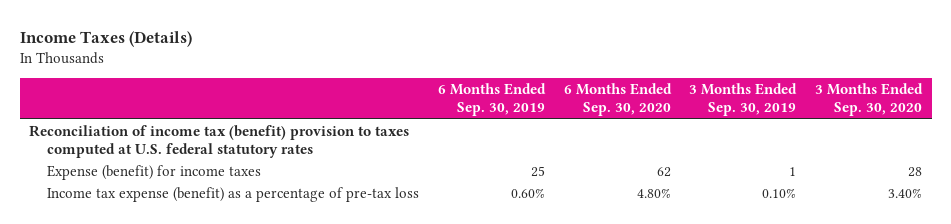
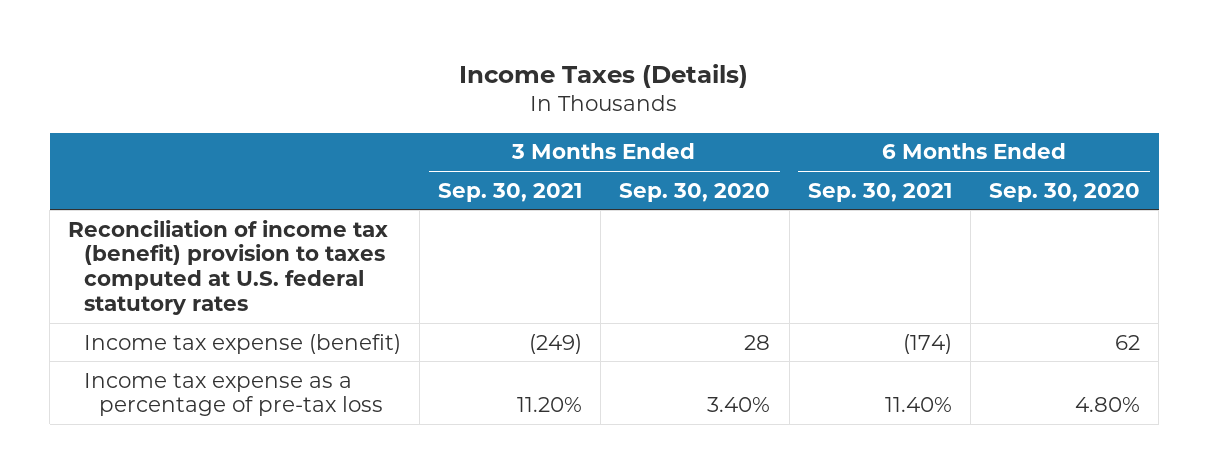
[438,83,547,117] 6 Months Ended Sep. 30, 2019 -> none
[689,83,798,117] 3 Months Ended Sep. 30, 2019 -> none
none -> [437,182,582,202] Sep. 30, 2021
none -> [807,182,952,202] Sep. 30, 2021
[47,165,262,181] Expense (benefit) for income taxes -> [83,333,401,354] Income tax expense (benefit)
[47,187,420,203] Income tax expense (benefit) as a percentage of pre-tax loss -> [83,372,383,417] Income tax expense as a percentage of pre-tax loss

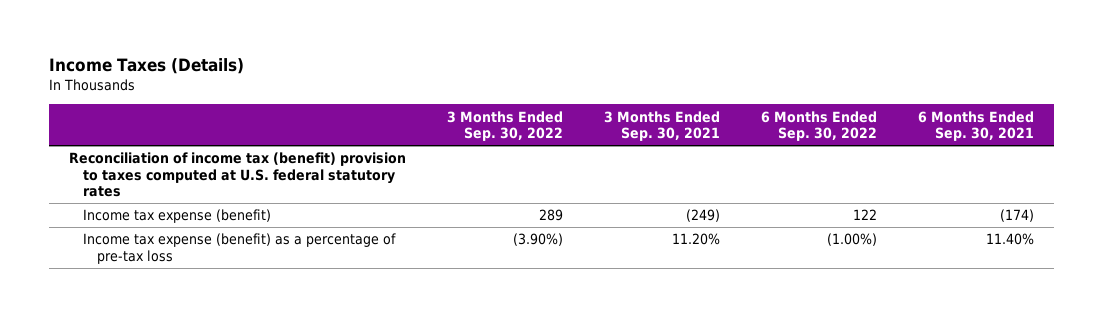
[619,182,771,202] Sep. 30, 2020 -> none
[989,182,1141,202] Sep. 30, 2020 -> none
none -> [447,110,564,142] 3 Months Ended Sep. 30, 2022
none -> [760,110,877,142] 6 Months Ended Sep. 30, 2022
[83,372,383,417] Income tax expense as a percentage of pre-tax loss -> [83,233,397,264] Income tax expense (benefit) as a percentage of pre-tax loss

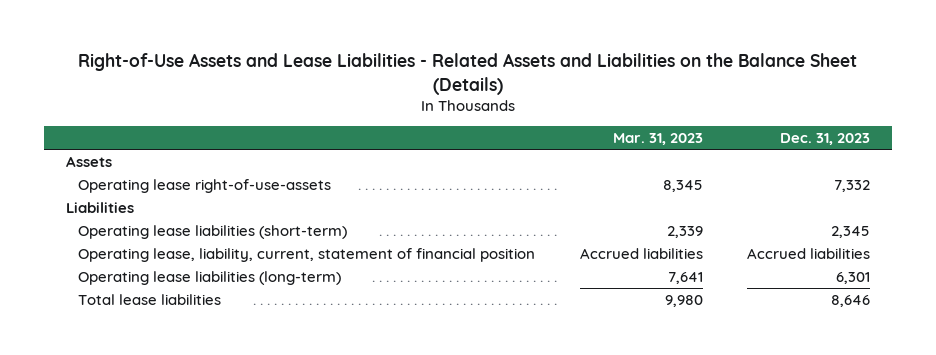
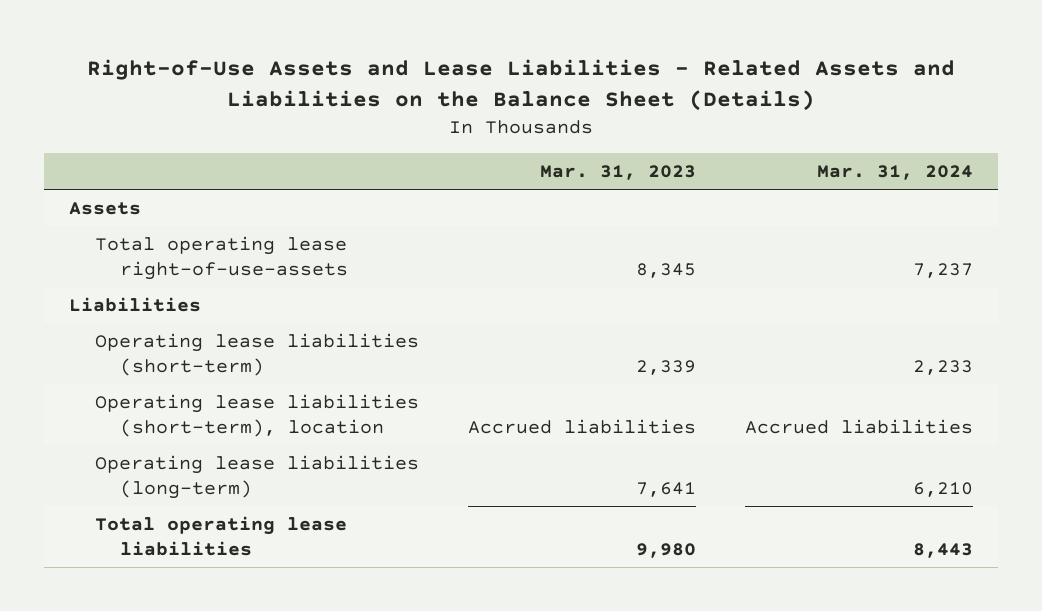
[780,133,871,146] Dec. 31, 2023 -> none
none -> [817,164,974,180] Mar. 31, 2024
[78,179,332,194] Operating lease right-of-use-assets -> [94,235,349,280] Total operating lease right-of-use-assets
[78,248,536,263] Operating lease, liability, current, statement of financial position -> [94,393,419,437] Operating lease liabilities (short-term), location
[78,294,222,306] Total lease liabilities -> [94,515,347,556] Total operating lease liabilities

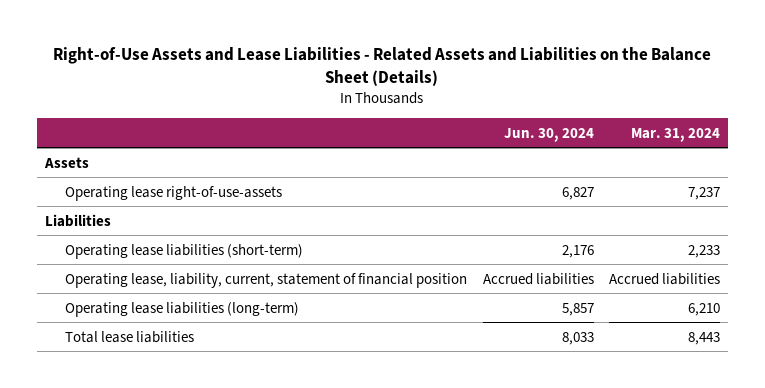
[539,164,696,180] Mar. 31, 2023 -> none
none -> [503,127,594,142] Jun. 30, 2024
[94,235,349,280] Total operating lease right-of-use-assets -> [65,185,283,201] Operating lease right-of-use-assets
[94,393,419,437] Operating lease liabilities (short-term), location -> [65,272,468,288] Operating lease, liability, current, statement of financial position
[94,515,347,556] Total operating lease liabilities -> [65,330,195,343] Total lease liabilities

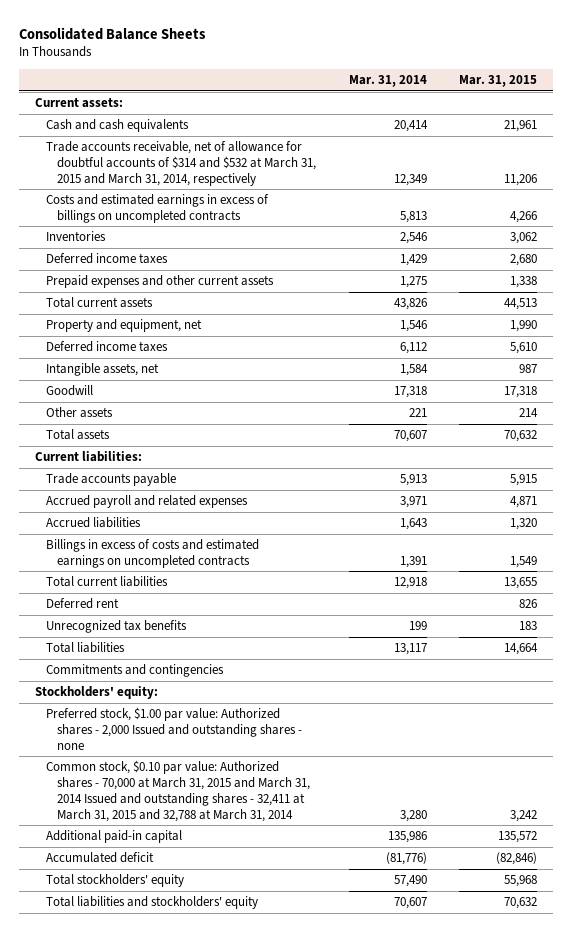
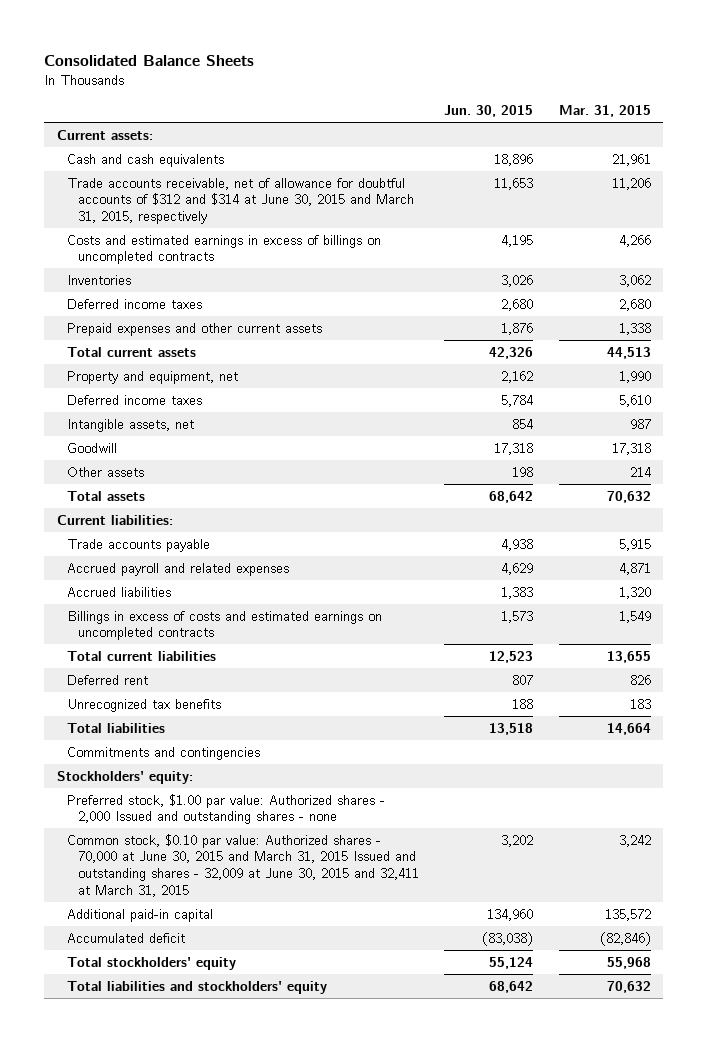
[348,75,427,88] Mar. 31, 2014 -> none
none -> [444,105,534,118] Jun. 30, 2015
[46,140,317,186] Trade accounts receivable, net of allowance for doubtful accounts of $314 and $532 at March 31, 2015 and March 31, 2014, respectively -> [67,177,414,225] Trade accounts receivable, net of allowance for doubtful accounts of $312 and $314 at June 30, 2015 and March 31, 2015, respectively
[46,759,311,822] Common stock, $0.10 par value: Authorized shares - 70,000 at March 31, 2015 and March 31, 2014 Issued and outstanding shares - 32,411 at March 31, 2015 and 32,788 at March 31, 2014 -> [67,833,419,897] Common stock, $0.10 par value: Authorized shares - 70,000 at June 30, 2015 and March 31, 2015 Issued and outstanding shares - 32,009 at June 30, 2015 and 32,411 at March 31, 2015

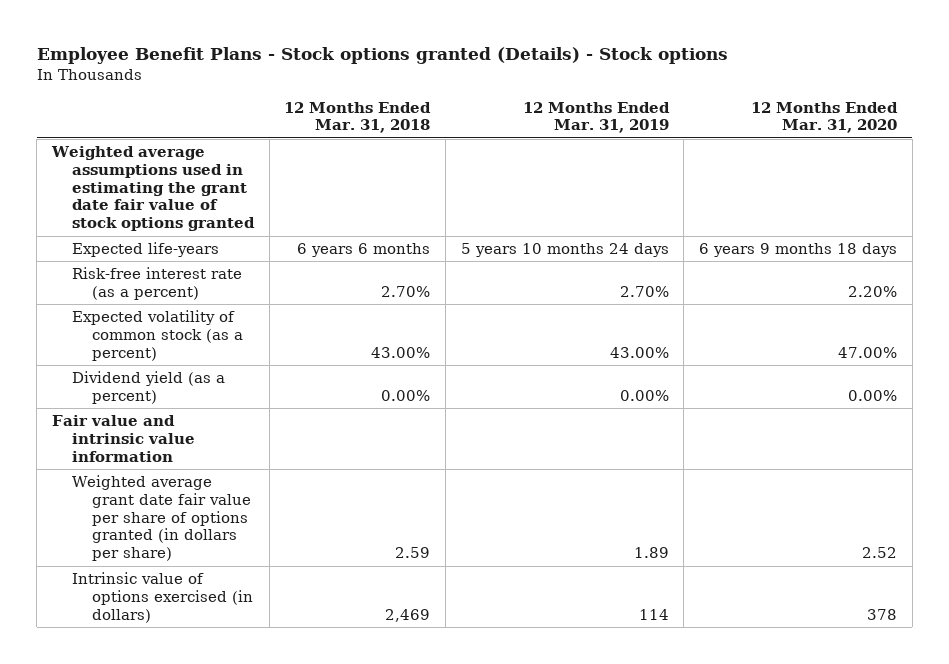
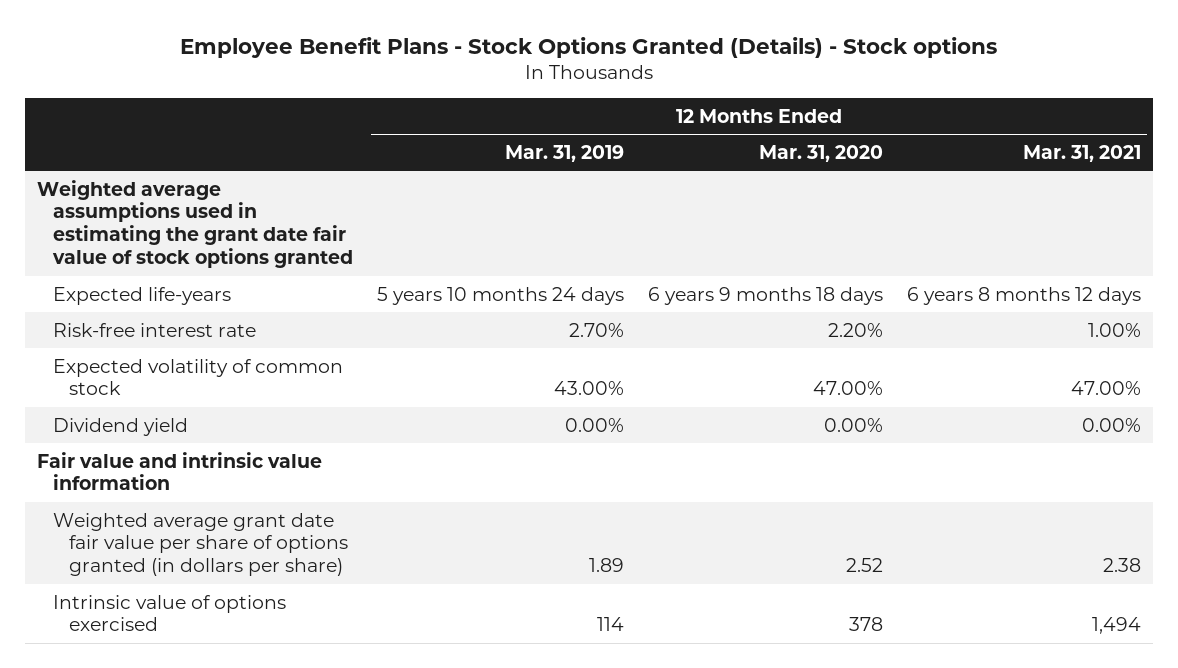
[36,46,728,64] Employee Benefit Plans - Stock options granted (Details) - Stock options -> [179,36,997,58] Employee Benefit Plans - Stock Options Granted (Details) - Stock options
[284,101,432,134] 12 Months Ended Mar. 31, 2018 -> none
none -> [1022,144,1141,162] Mar. 31, 2021
[71,267,242,300] Risk-free interest rate (as a percent) -> [53,322,257,337] Risk-free interest rate
[71,310,243,361] Expected volatility of common stock (as a percent) -> [53,358,344,396] Expected volatility of common stock
[71,371,225,404] Dividend yield (as a percent) -> [53,417,189,436] Dividend yield
[71,572,253,623] Intrinsic value of options exercised (in dollars) -> [53,594,287,632] Intrinsic value of options exercised

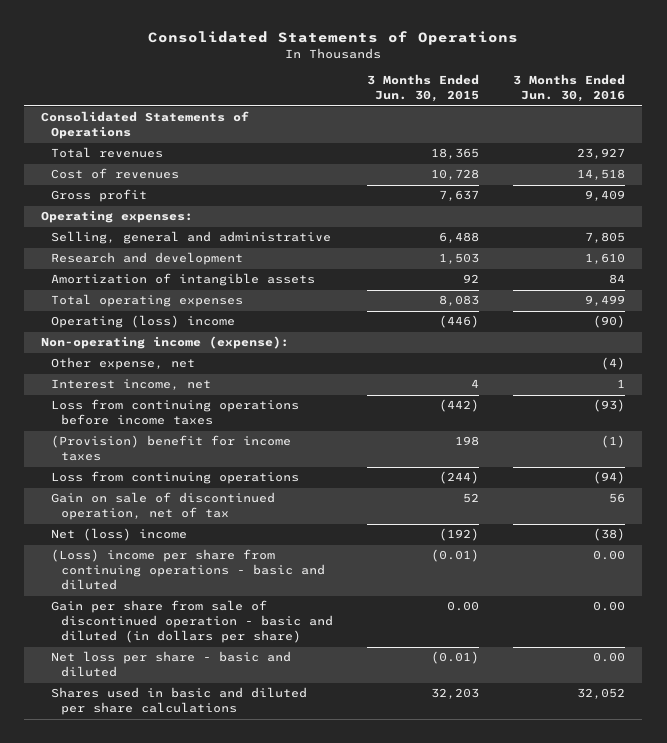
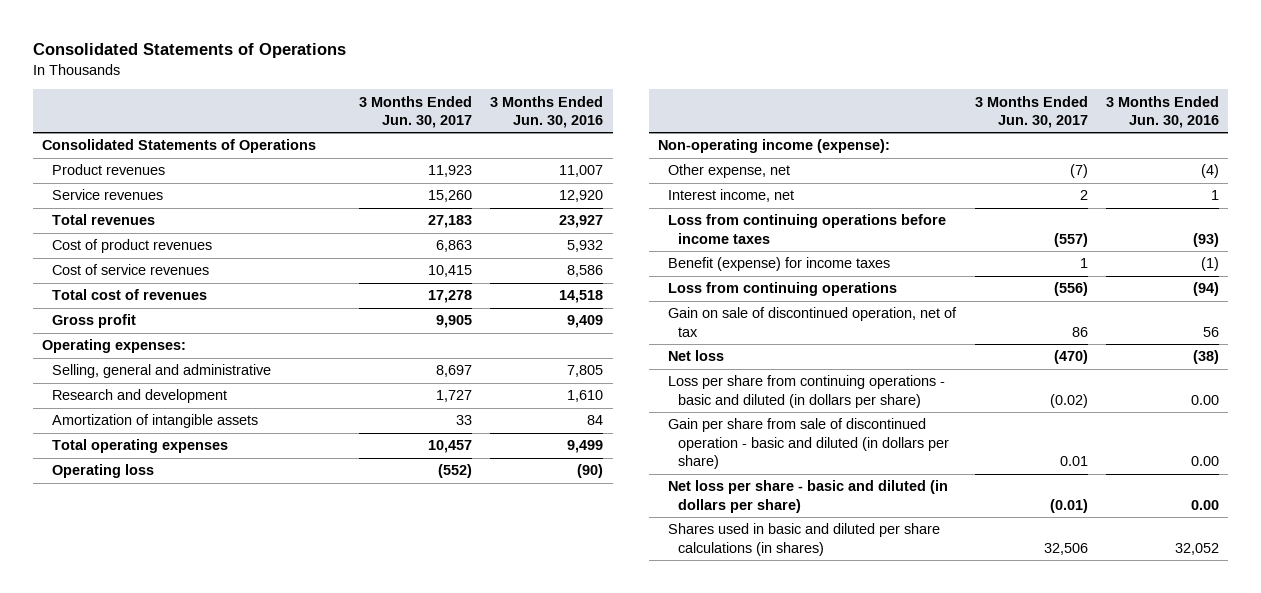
[367,74,480,103] 3 Months Ended Jun. 30, 2015 -> none
none -> [358,95,472,129] 3 Months Ended Jun. 30, 2017
none -> [52,164,166,176] Product revenues
none -> [52,189,164,201] Service revenues
none -> [52,239,213,254] Cost of product revenues
none -> [52,264,210,276] Cost of service revenues
[51,168,180,180] Cost of revenues -> [52,289,208,301] Total cost of revenues
[51,315,236,329] Operating (loss) income -> [52,464,155,479] Operating loss
[51,435,292,462] (Provision) benefit for income taxes -> [668,257,891,272] Benefit (expense) for income taxes
[51,528,188,542] Net (loss) income -> [668,350,725,362] Net loss
[51,549,326,591] (Loss) income per share from continuing operations - basic and diluted -> [668,375,946,408] Loss per share from continuing operations - basic and diluted (in dollars per share)
[51,651,292,678] Net loss per share - basic and diluted -> [668,480,949,513] Net loss per share - basic and diluted (in dollars per share)
[51,687,308,716] Shares used in basic and diluted per share calculations -> [668,523,941,556] Shares used in basic and diluted per share calculations (in shares)

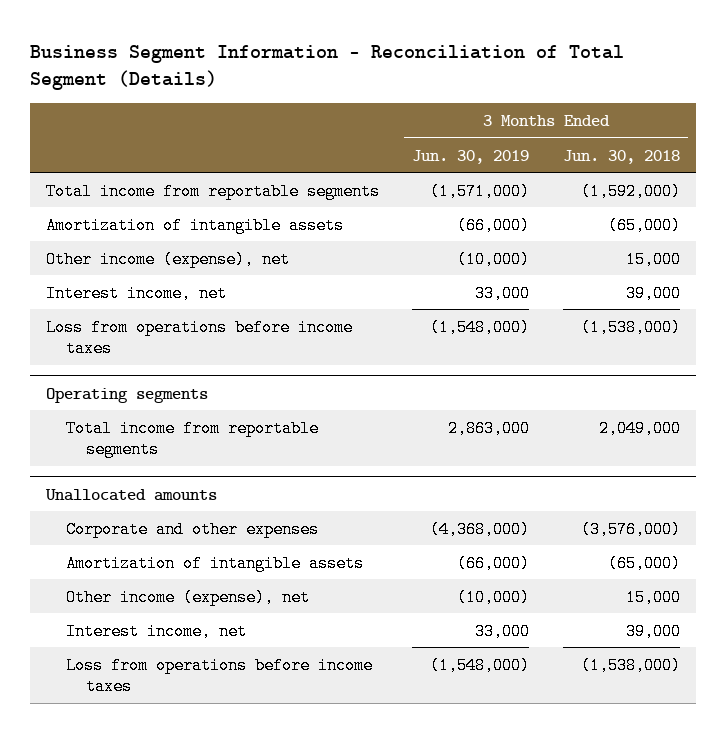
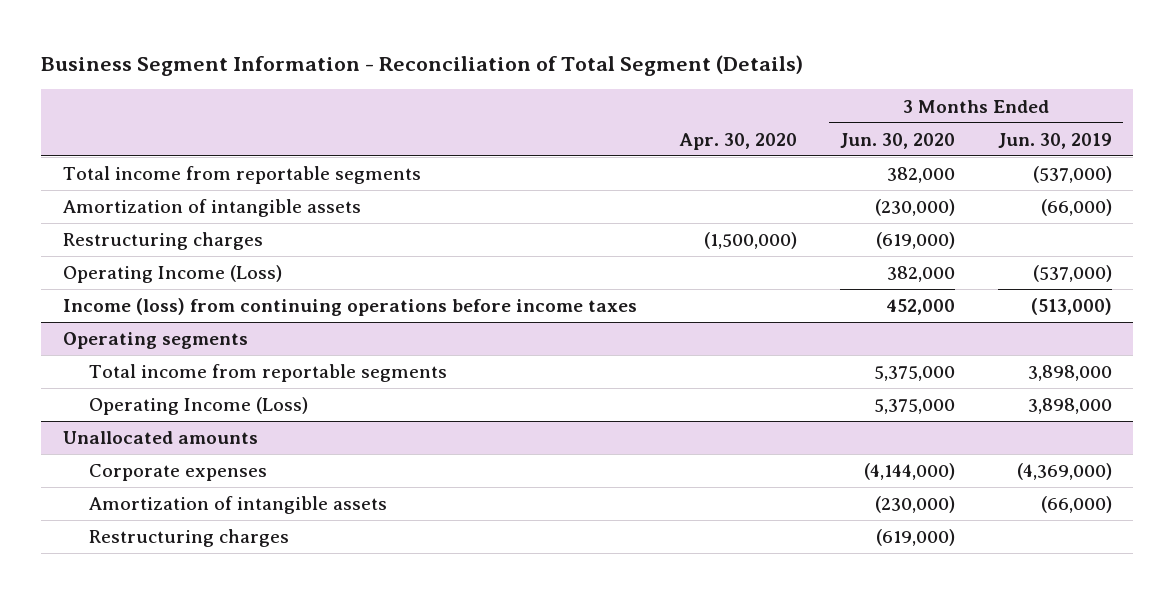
[562,149,680,164] Jun. 30, 2018 -> none
none -> [679,132,798,150] Apr. 30, 2020
none -> [840,132,956,149] Jun. 30, 2020
[430,182,531,200] (1,571,000) -> [1032,166,1112,184] (537,000)
[46,250,291,268] Other income (expense), net -> none
[46,284,228,302] Interest income, net -> none
none -> [62,232,263,251] Restructuring charges
none -> [62,265,282,284] Operating Income (Loss)
[46,318,354,358] Loss from operations before income taxes -> [62,298,637,317] Income (loss) from continuing operations before income taxes
[430,318,531,336] (1,548,000) -> [1030,298,1112,316] (513,000)
[448,419,531,437] 2,863,000 -> [1027,365,1112,382] 3,898,000
none -> [88,397,308,416] Operating Income (Loss)
[66,520,320,538] Corporate and other expenses -> [88,464,267,482] Corporate expenses
[430,520,531,538] (4,368,000) -> [1016,463,1112,481] (4,369,000)
[66,588,311,606] Other income (expense), net -> none
[66,622,248,640] Interest income, net -> none
[66,656,374,696] Loss from operations before income taxes -> none
none -> [88,529,289,548] Restructuring charges

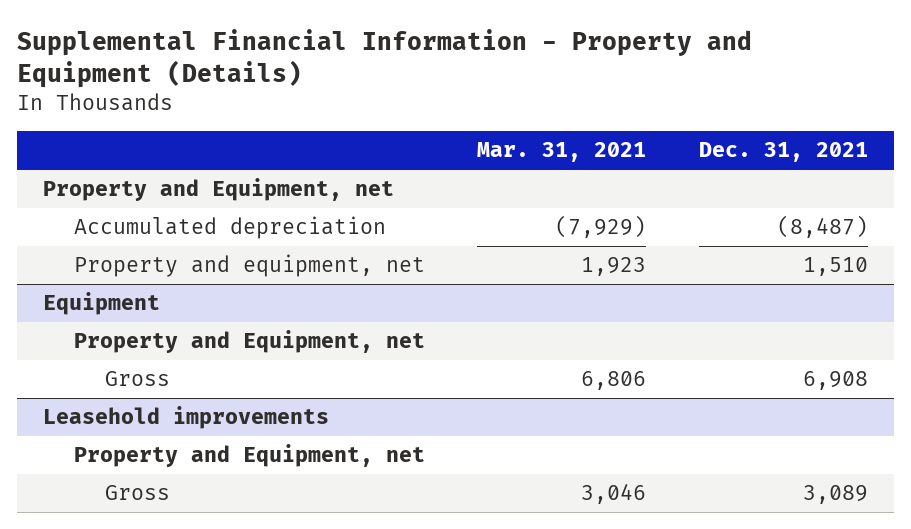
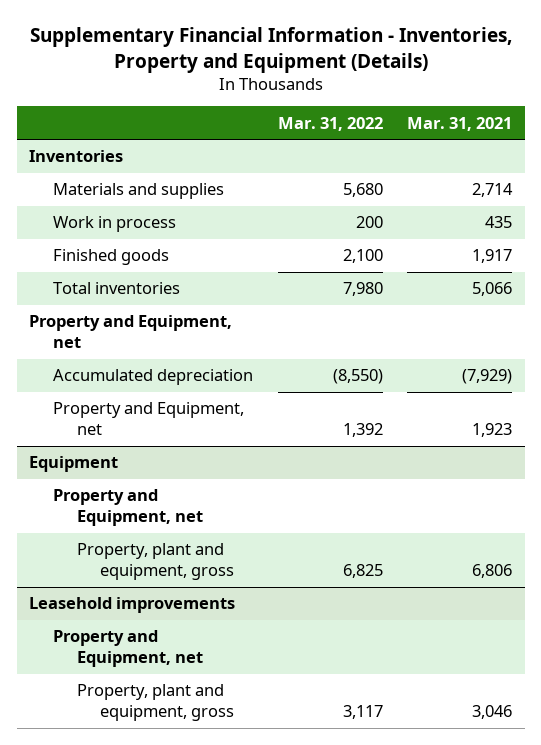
[17,28,753,88] Supplemental Financial Information - Property and Equipment (Details) -> [29,27,512,73] Supplementary Financial Information - Inventories, Property and Equipment (Details)
[698,142,868,163] Dec. 31, 2021 -> none
none -> [277,116,383,131] Mar. 31, 2022
none -> [29,150,124,163] Inventories
none -> [52,183,224,200] Materials and supplies
none -> [52,216,176,233] Work in process
none -> [52,249,169,266] Finished goods
none -> [52,282,180,295] Total inventories
[74,254,426,278] Property and equipment, net -> [52,402,244,436] Property and Equipment, net
[104,371,170,387] Gross -> [76,543,235,581] Property, plant and equipment, gross
[104,485,170,501] Gross -> [76,684,235,722] Property, plant and equipment, gross

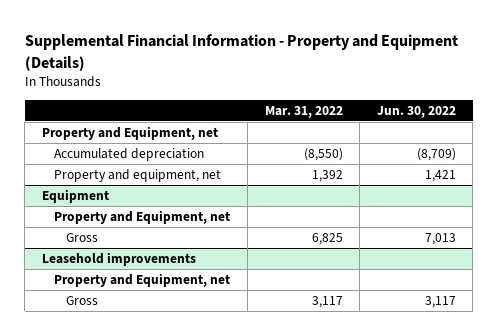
[29,27,512,73] Supplementary Financial Information - Inventories, Property and Equipment (Details) -> [24,34,458,71] Supplemental Financial Information - Property and Equipment (Details)
[407,116,513,131] Mar. 31, 2021 -> none
none -> [376,105,456,118] Jun. 30, 2022
[29,150,124,163] Inventories -> none
[52,183,224,200] Materials and supplies -> none
[52,216,176,233] Work in process -> none
[52,249,169,266] Finished goods -> none
[52,282,180,295] Total inventories -> none
[52,402,244,436] Property and Equipment, net -> [54,169,222,183] Property and equipment, net
[76,543,235,581] Property, plant and equipment, gross -> [66,233,99,243] Gross
[76,684,235,722] Property, plant and equipment, gross -> [66,296,99,306] Gross

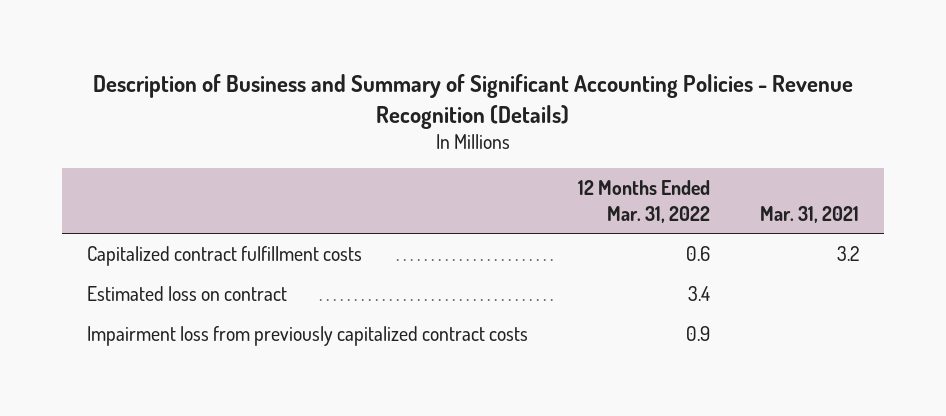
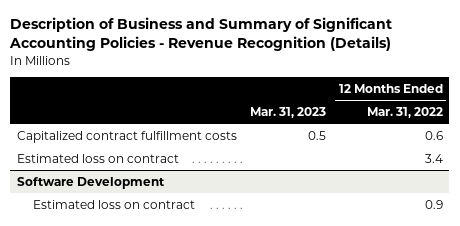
[760,205,860,223] Mar. 31, 2021 -> none
none -> [249,107,326,119] Mar. 31, 2023
[87,325,529,346] Impairment loss from previously capitalized contract costs -> none
none -> [16,176,165,189] Software Development
none -> [32,199,195,209] Estimated loss on contract

